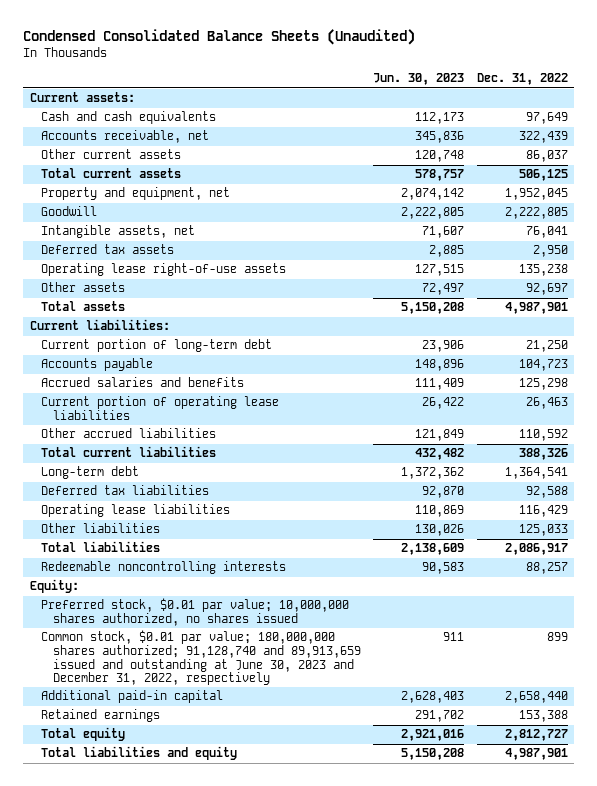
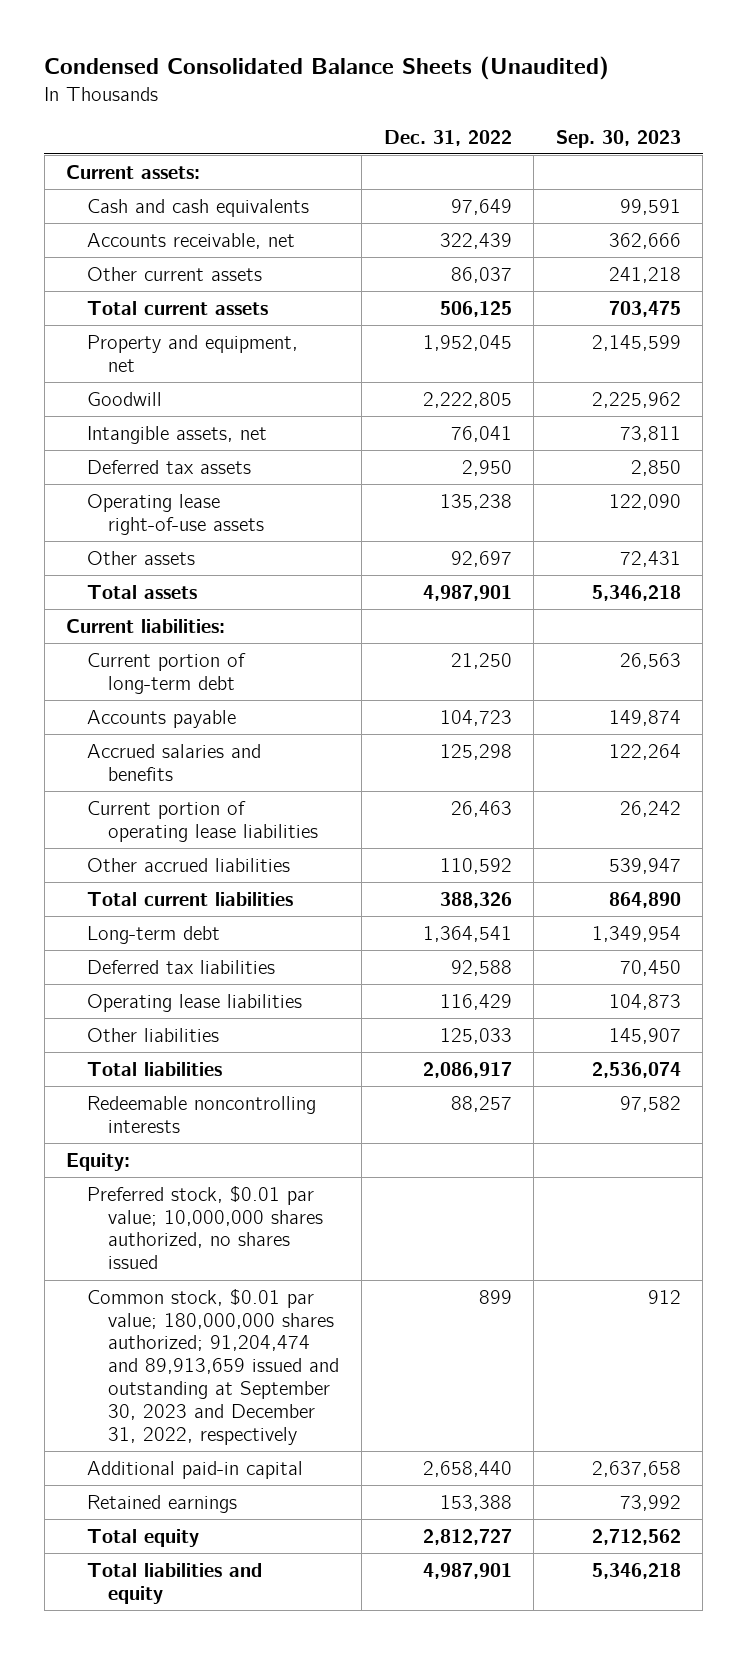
[373,73,465,86] Jun. 30, 2023 -> none
none -> [555,129,681,148] Sep. 30, 2023
[41,630,361,686] Common stock, $0.01 par value; 180,000,000 shares authorized; 91,128,740 and 89,913,659 issued and outstanding at June 30, 2023 and December 31, 2022, respectively -> [87,1288,340,1446] Common stock, $0.01 par value; 180,000,000 shares authorized; 91,204,474 and 89,913,659 issued and outstanding at September 30, 2023 and December 31, 2022, respectively

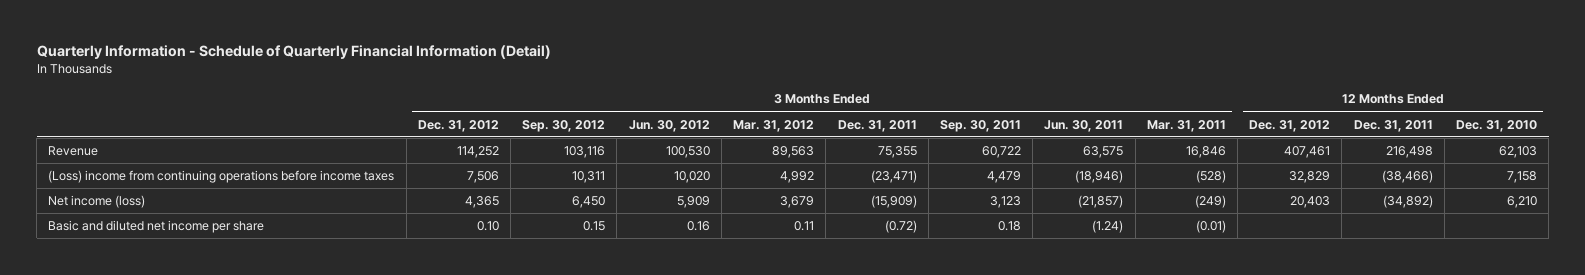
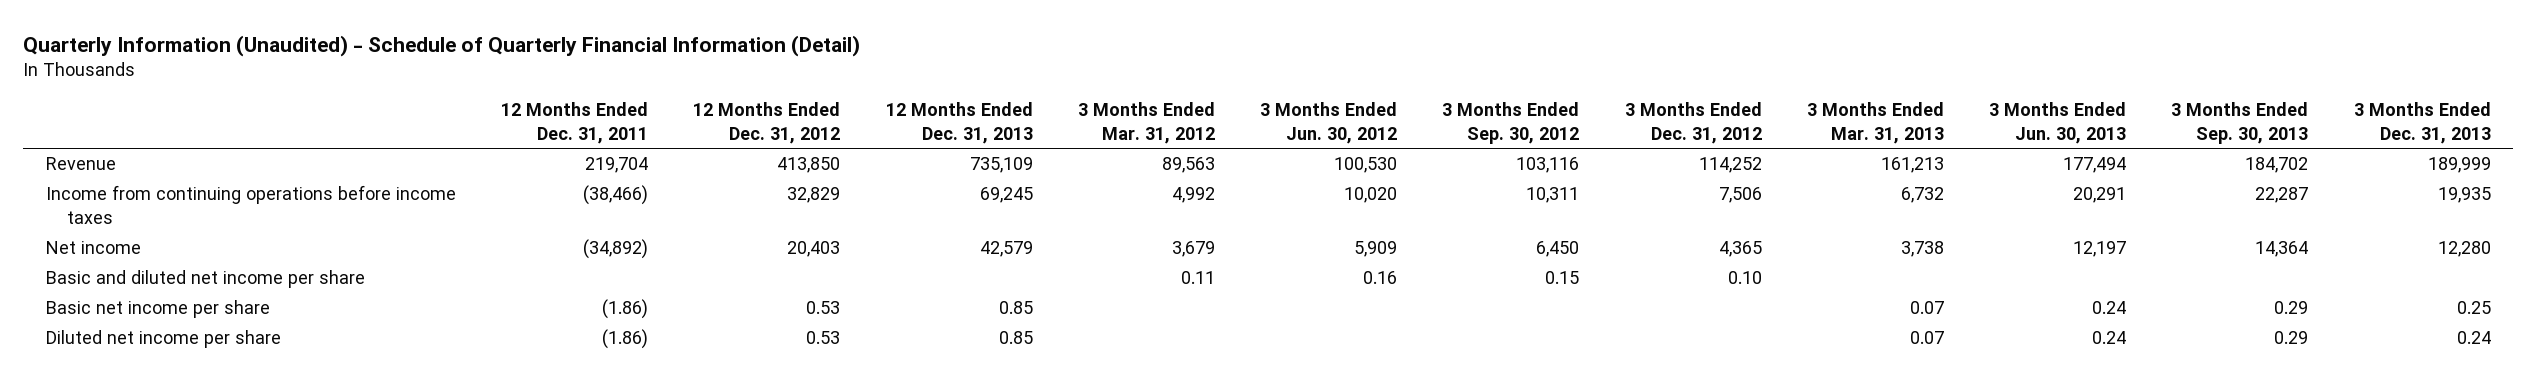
[36,45,551,60] Quarterly Information - Schedule of Quarterly Financial Information (Detail) -> [23,34,861,57] Quarterly Information (Unaudited) - Schedule of Quarterly Financial Information (Detail)
[837,119,917,132] Dec. 31, 2011 -> none
[939,119,1021,132] Sep. 30, 2011 -> none
[1044,119,1124,132] Jun. 30, 2011 -> none
[1146,119,1226,132] Mar. 31, 2011 -> none
[1455,119,1537,132] Dec. 31, 2010 -> none
none -> [885,102,1033,144] 12 Months Ended Dec. 31, 2013
none -> [1806,102,1944,144] 3 Months Ended Mar. 31, 2013
none -> [1989,102,2127,144] 3 Months Ended Jun. 30, 2013
none -> [2171,102,2309,144] 3 Months Ended Sep. 30, 2013
none -> [2353,102,2491,144] 3 Months Ended Dec. 31, 2013
[1284,146,1331,159] 407,461 -> [777,157,841,174] 413,850
[1385,146,1433,159] 216,498 -> [585,157,649,174] 219,704
[48,170,395,184] (Loss) income from continuing operations before income taxes -> [46,185,457,225] Income from continuing operations before income taxes
[48,195,146,209] Net income (loss) -> [46,241,142,255] Net income
none -> [46,300,271,319] Basic net income per share
none -> [46,330,282,349] Diluted net income per share

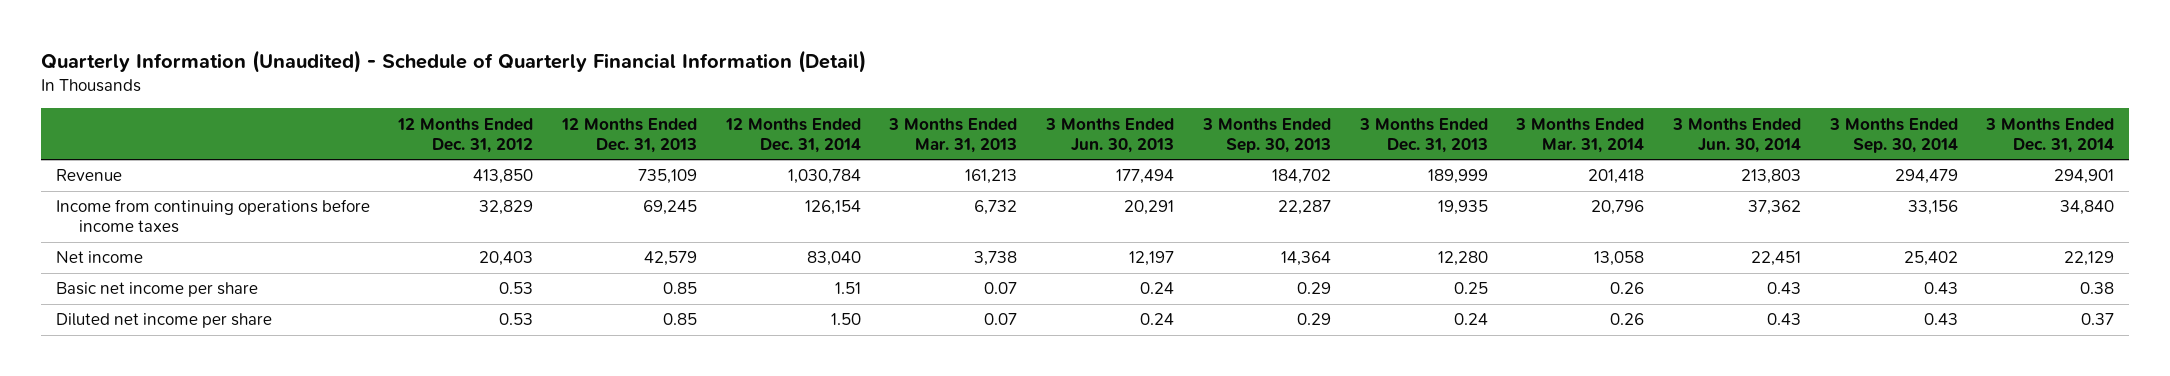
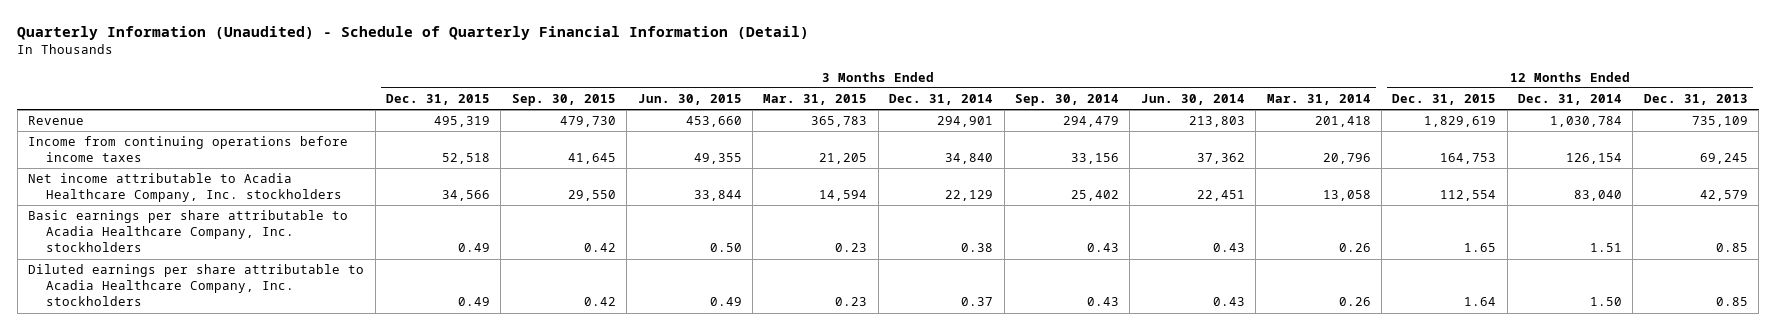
[397,117,534,153] 12 Months Ended Dec. 31, 2012 -> none
[888,117,1018,153] 3 Months Ended Mar. 31, 2013 -> none
[1045,117,1175,153] 3 Months Ended Jun. 30, 2013 -> none
[1201,117,1331,153] 3 Months Ended Sep. 30, 2013 -> none
[1358,117,1488,153] 3 Months Ended Dec. 31, 2013 -> none
none -> [386,93,491,105] Dec. 31, 2015
none -> [511,93,616,106] Sep. 30, 2015
none -> [637,93,742,105] Jun. 30, 2015
none -> [763,93,868,105] Mar. 31, 2015
none -> [1392,93,1497,105] Dec. 31, 2015
[55,251,143,264] Net income -> [28,173,343,203] Net income attributable to Acadia Healthcare Company, Inc. stockholders
[55,282,258,298] Basic net income per share -> [28,210,349,253] Basic earnings per share attributable to Acadia Healthcare Company, Inc. stockholders
[55,313,272,329] Diluted net income per share -> [28,264,365,307] Diluted earnings per share attributable to Acadia Healthcare Company, Inc. stockholders

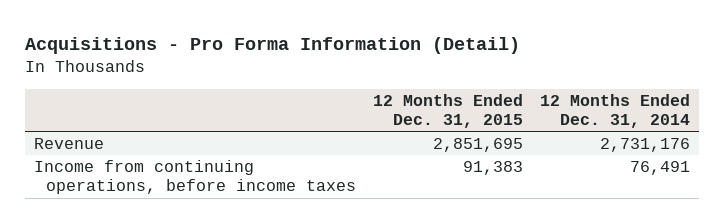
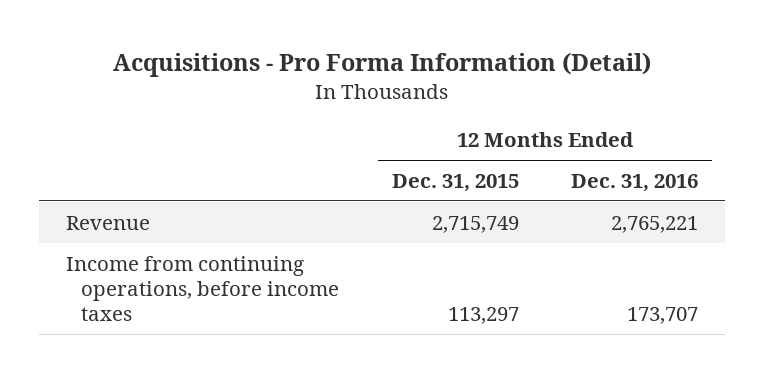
[540,93,691,129] 12 Months Ended Dec. 31, 2014 -> none
none -> [571,173,699,192] Dec. 31, 2016
[433,138,524,153] 2,851,695 -> [431,215,519,233] 2,715,749
[463,161,524,176] 91,383 -> [447,307,519,325] 113,297

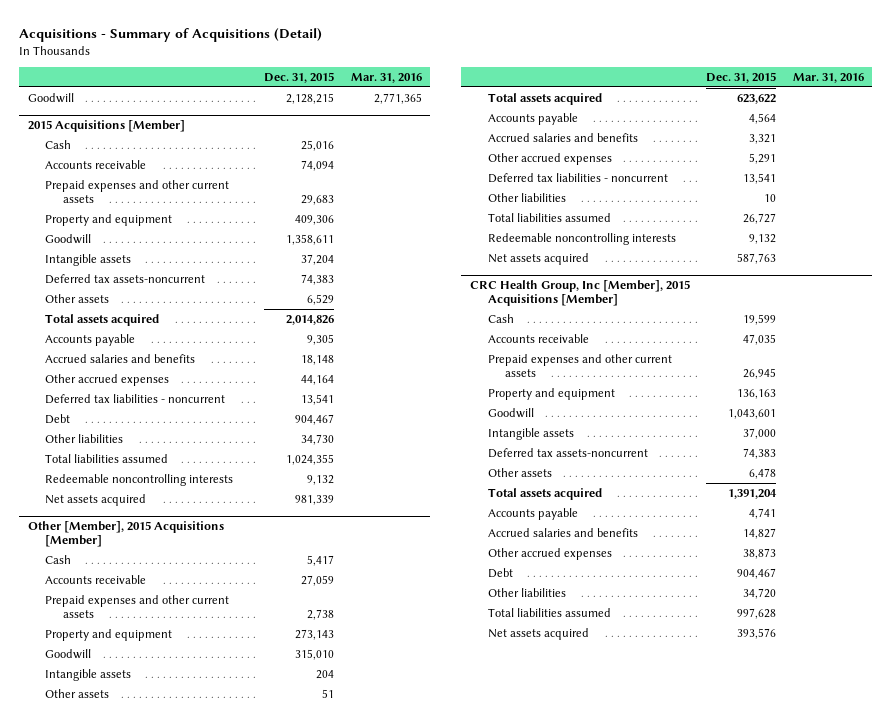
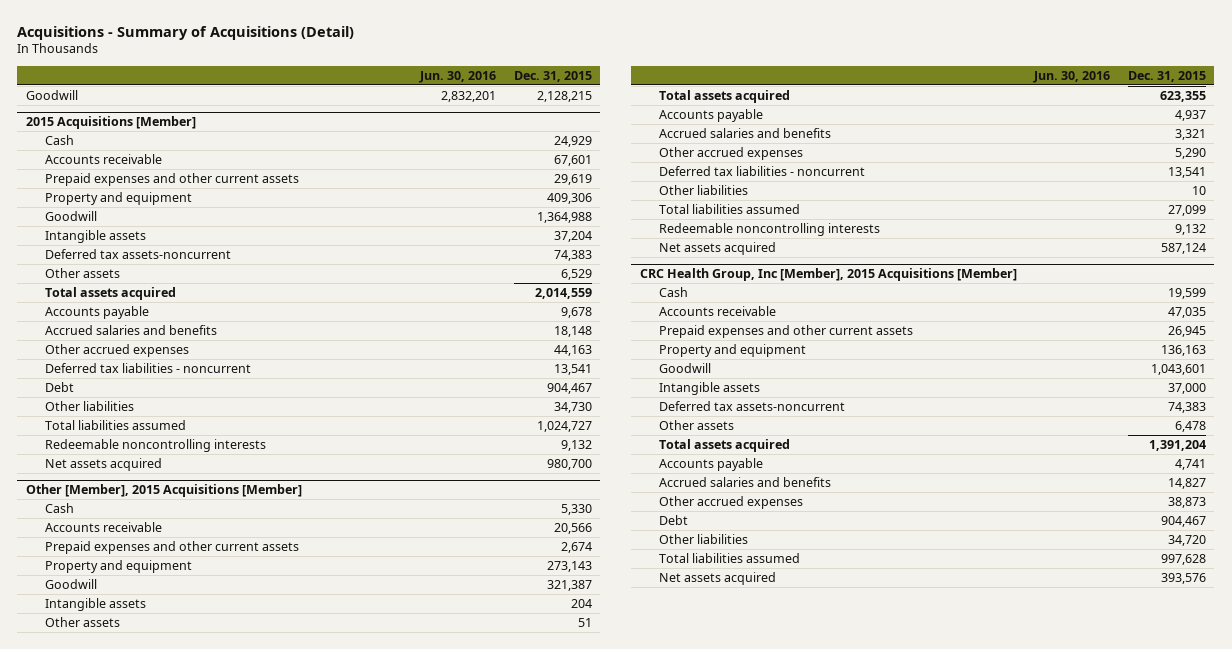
[351,73,423,84] Mar. 31, 2016 -> none
none -> [419,70,497,83] Jun. 30, 2016
[301,139,335,151] 25,016 -> [553,135,592,147] 24,929
[301,159,335,171] 74,094 -> [553,154,592,166] 67,601
[301,195,335,206] 29,683 -> [553,173,592,185] 29,619
[286,233,335,245] 1,358,611 -> [536,211,592,223] 1,364,988
[286,314,335,325] 2,014,826 -> [534,287,592,299] 2,014,559
[307,333,335,345] 9,305 -> [560,306,592,318] 9,678
[301,374,335,385] 44,164 -> [553,344,592,356] 44,163
[286,453,335,465] 1,024,355 -> [536,420,592,432] 1,024,727
[295,494,335,505] 981,339 -> [546,458,592,470] 980,700
[307,554,335,566] 5,417 -> [560,503,592,515] 5,330
[301,574,335,586] 27,059 -> [553,522,592,534] 20,566
[307,609,335,621] 2,738 -> [560,541,592,553] 2,674
[295,648,335,660] 315,010 -> [546,579,592,591] 321,387
[737,93,777,104] 623,622 -> [1159,90,1206,102] 623,355
[749,112,777,124] 4,564 -> [1174,109,1206,121] 4,937
[749,152,777,164] 5,291 -> [1174,147,1206,159] 5,290
[743,212,777,224] 26,727 -> [1167,204,1206,216] 27,099
[737,252,777,264] 587,763 -> [1160,242,1206,254] 587,124

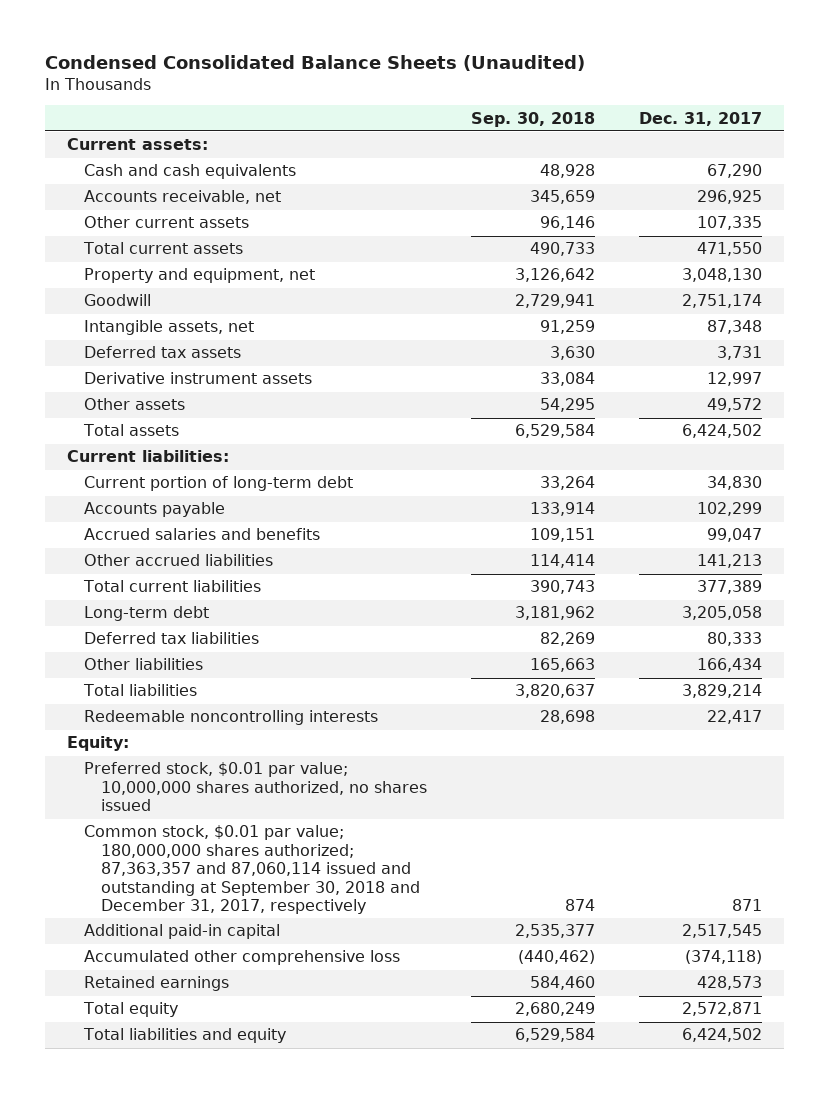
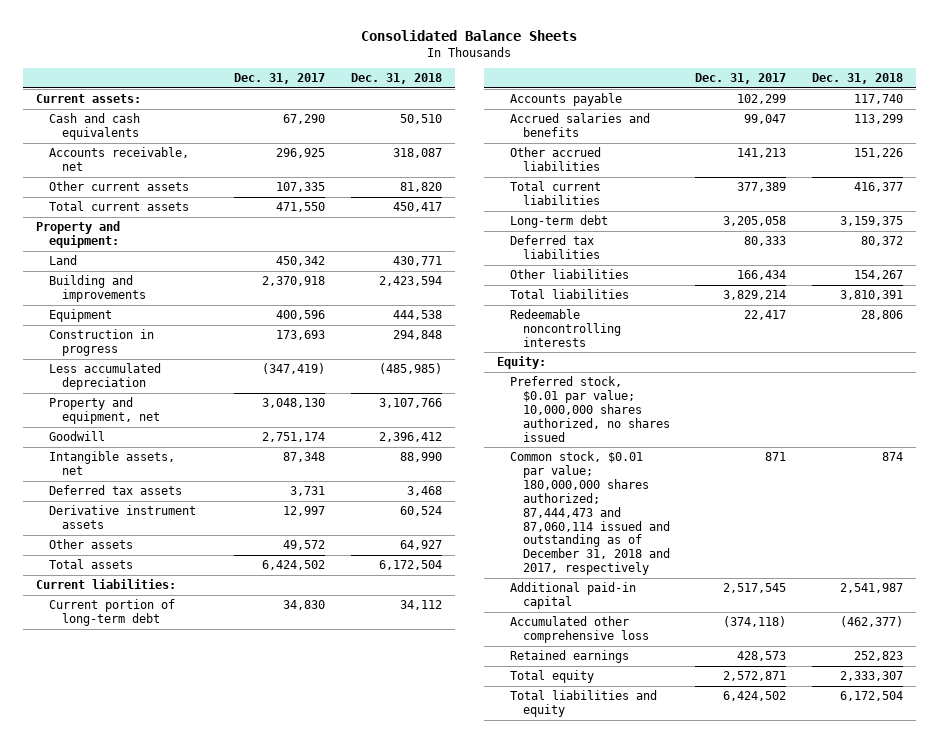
[45,55,586,72] Condensed Consolidated Balance Sheets (Unaudited) -> [361,29,578,41] Consolidated Balance Sheets
[471,111,596,127] Sep. 30, 2018 -> none
none -> [351,73,443,85] Dec. 31, 2018
none -> [35,221,120,248] Property and equipment:
none -> [48,255,77,266] Land
none -> [48,275,146,302] Building and improvements
none -> [48,309,112,323] Equipment
none -> [48,329,154,356] Construction in progress
none -> [48,363,161,390] Less accumulated depreciation
[84,825,420,914] Common stock, $0.01 par value; 180,000,000 shares authorized; 87,363,357 and 87,060,114 issued and outstanding at September 30, 2018 and December 31, 2017, respectively -> [509,451,670,576] Common stock, $0.01 par value; 180,000,000 shares authorized; 87,444,473 and 87,060,114 issued and outstanding as of December 31, 2018 and 2017, respectively

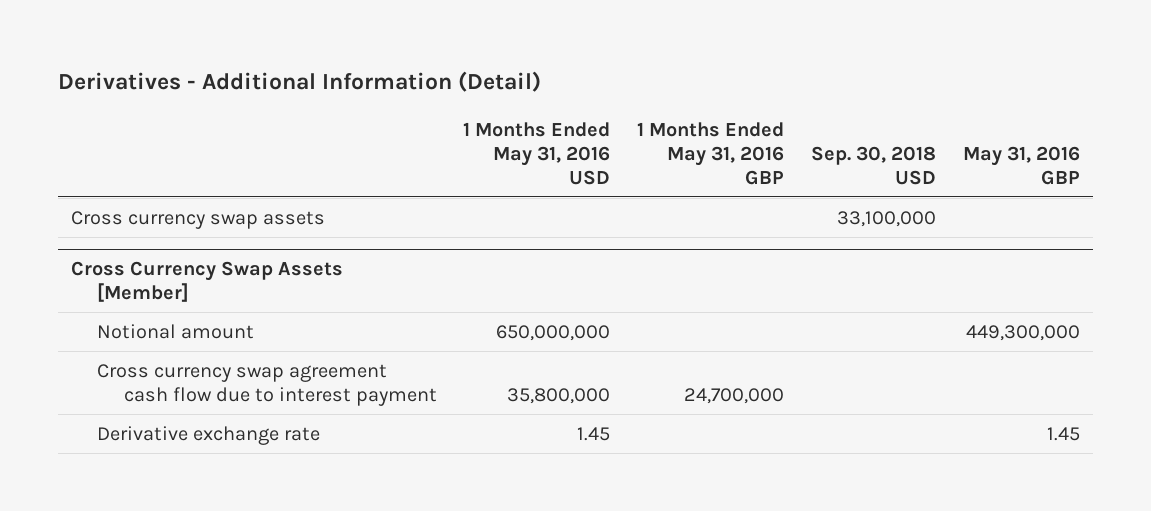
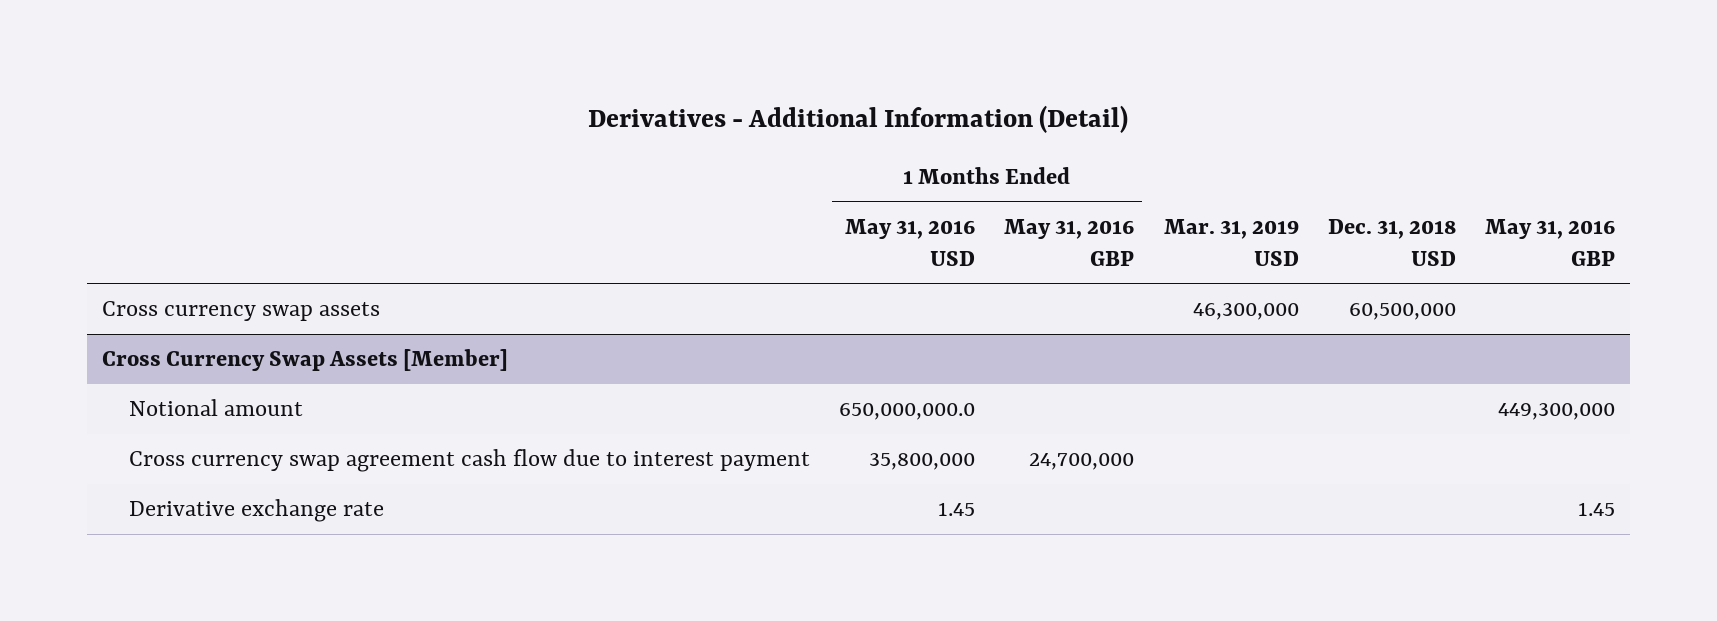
[810,145,936,185] Sep. 30, 2018 USD -> none
none -> [1163,218,1299,266] Mar. 31, 2019 USD
none -> [1327,218,1456,266] Dec. 31, 2018 USD
[496,325,611,342] 650,000,000 -> [838,403,975,421] 650,000,000.0

